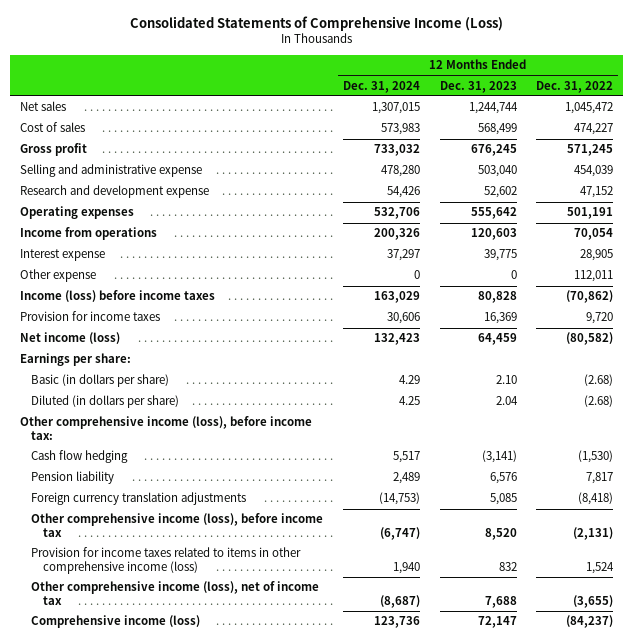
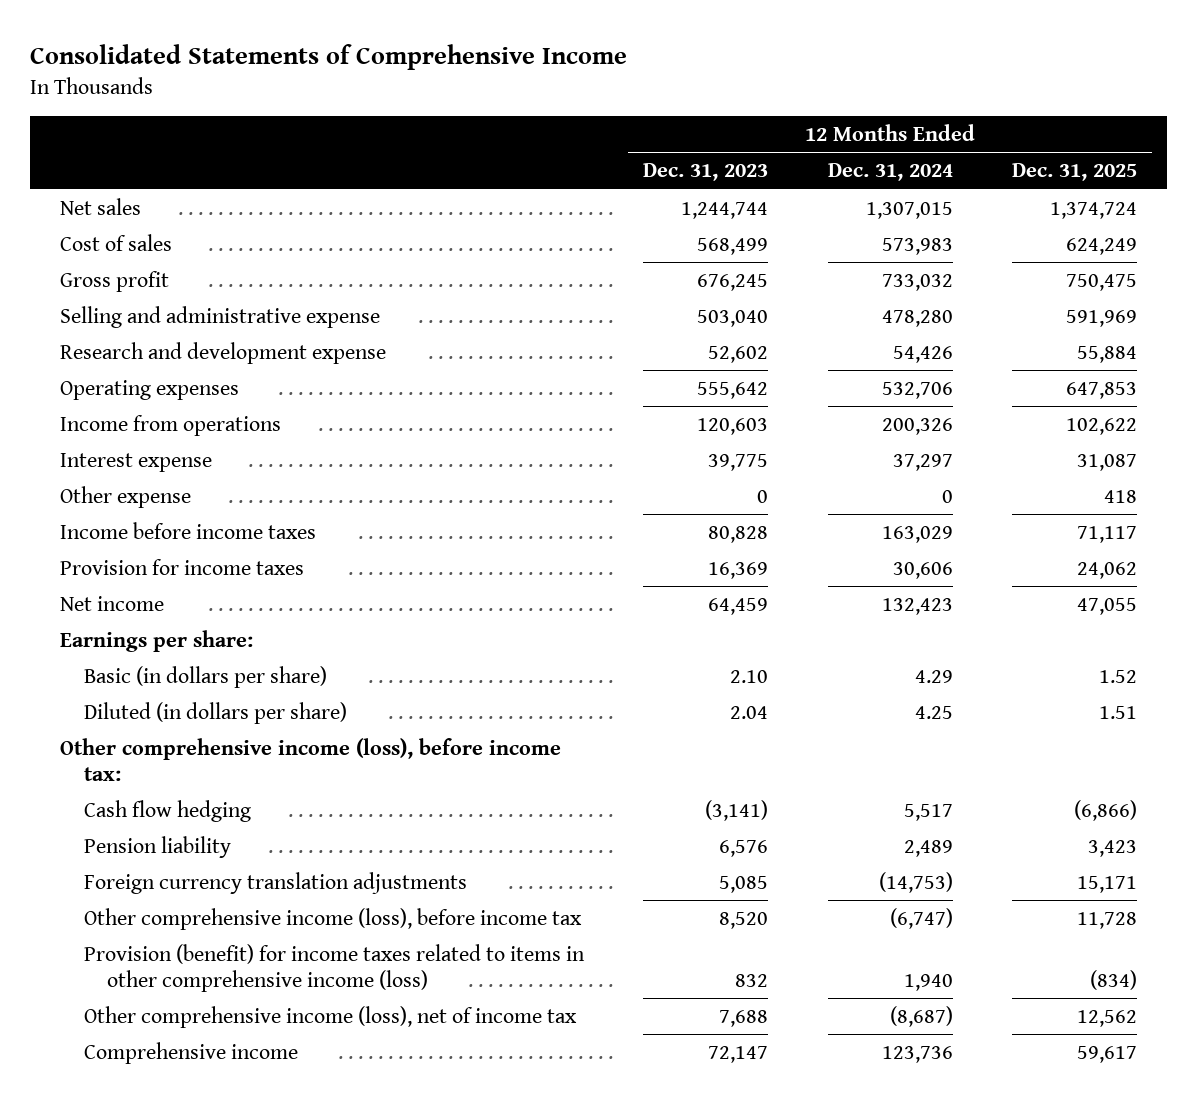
[129,15,503,31] Consolidated Statements of Comprehensive Income (Loss) -> [30,44,628,71] Consolidated Statements of Comprehensive Income
[536,80,614,93] Dec. 31, 2022 -> none
none -> [1011,163,1137,182] Dec. 31, 2025
[20,290,216,303] Income (loss) before income taxes -> [59,521,316,539] Income before income taxes
[20,332,121,345] Net income (loss) -> [59,595,164,611] Net income
[31,547,302,574] Provision for income taxes related to items in other comprehensive income (loss) -> [83,943,585,993] Provision (benefit) for income taxes related to items in other comprehensive income (loss)
[31,615,201,629] Comprehensive income (loss) -> [83,1041,298,1064] Comprehensive income

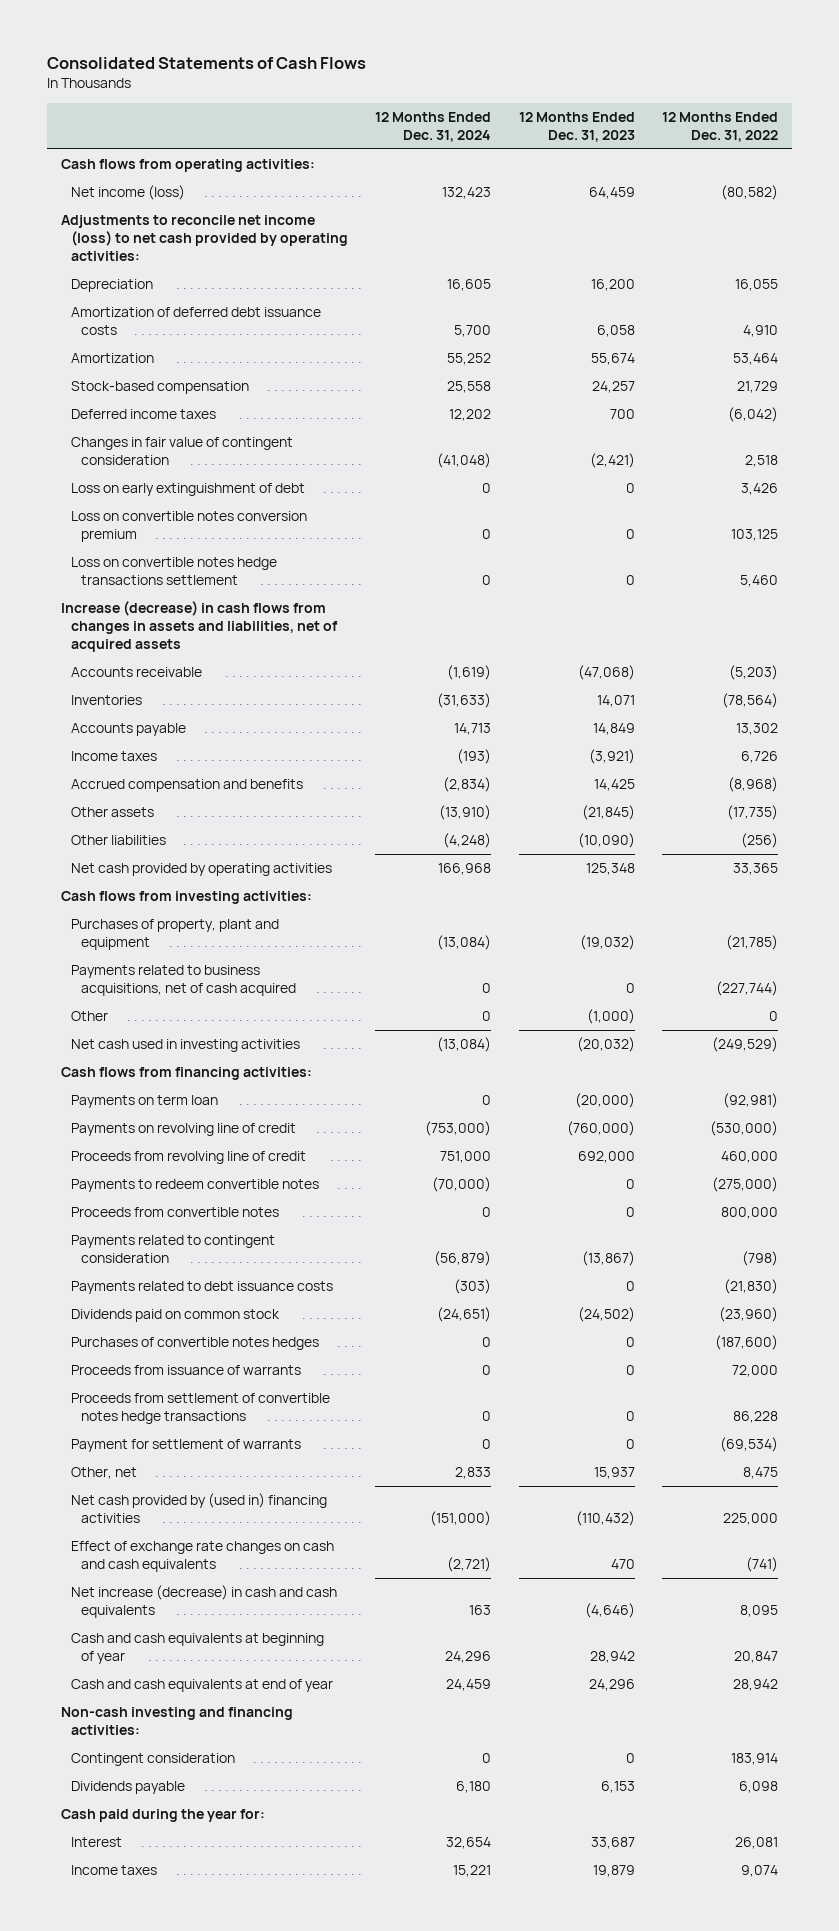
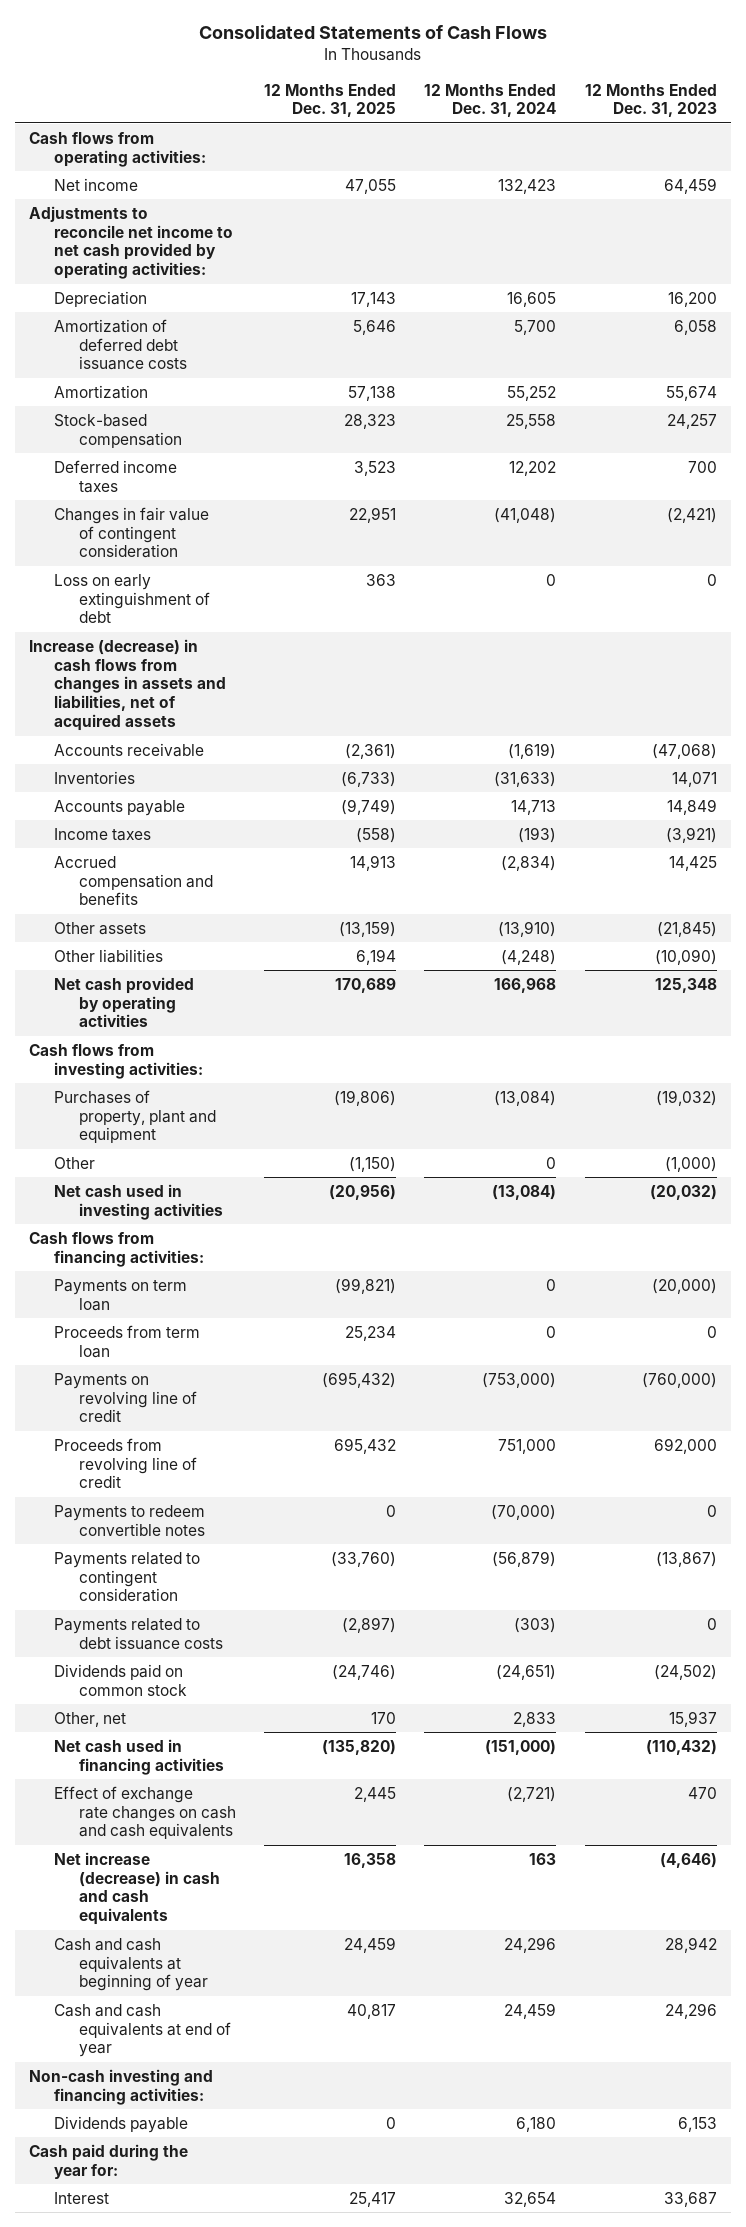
[662,111,779,142] 12 Months Ended Dec. 31, 2022 -> none
none -> [264,83,397,118] 12 Months Ended Dec. 31, 2025
[70,185,185,201] Net income (loss) -> [54,177,139,191] Net income
[60,215,348,262] Adjustments to reconcile net income (loss) to net cash provided by operating activities: -> [29,205,234,280] Adjustments to reconcile net income to net cash provided by operating activities:
[70,511,307,543] Loss on convertible notes conversion premium -> none
[70,557,277,586] Loss on convertible notes hedge transactions settlement -> none
[70,965,296,997] Payments related to business acquisitions, net of cash acquired -> none
none -> [54,1324,201,1358] Proceeds from term loan
[70,1207,279,1218] Proceeds from convertible notes -> none
[70,1337,319,1351] Purchases of convertible notes hedges -> none
[70,1365,301,1376] Proceeds from issuance of warrants -> none
[70,1393,330,1425] Proceeds from settlement of convertible notes hedge transactions -> none
[70,1439,301,1453] Payment for settlement of warrants -> none
[70,1493,327,1524] Net cash provided by (used in) financing activities -> [54,1738,224,1775] Net cash used in financing activities
[70,1753,235,1767] Contingent consideration -> none
[70,1865,157,1876] Income taxes -> none

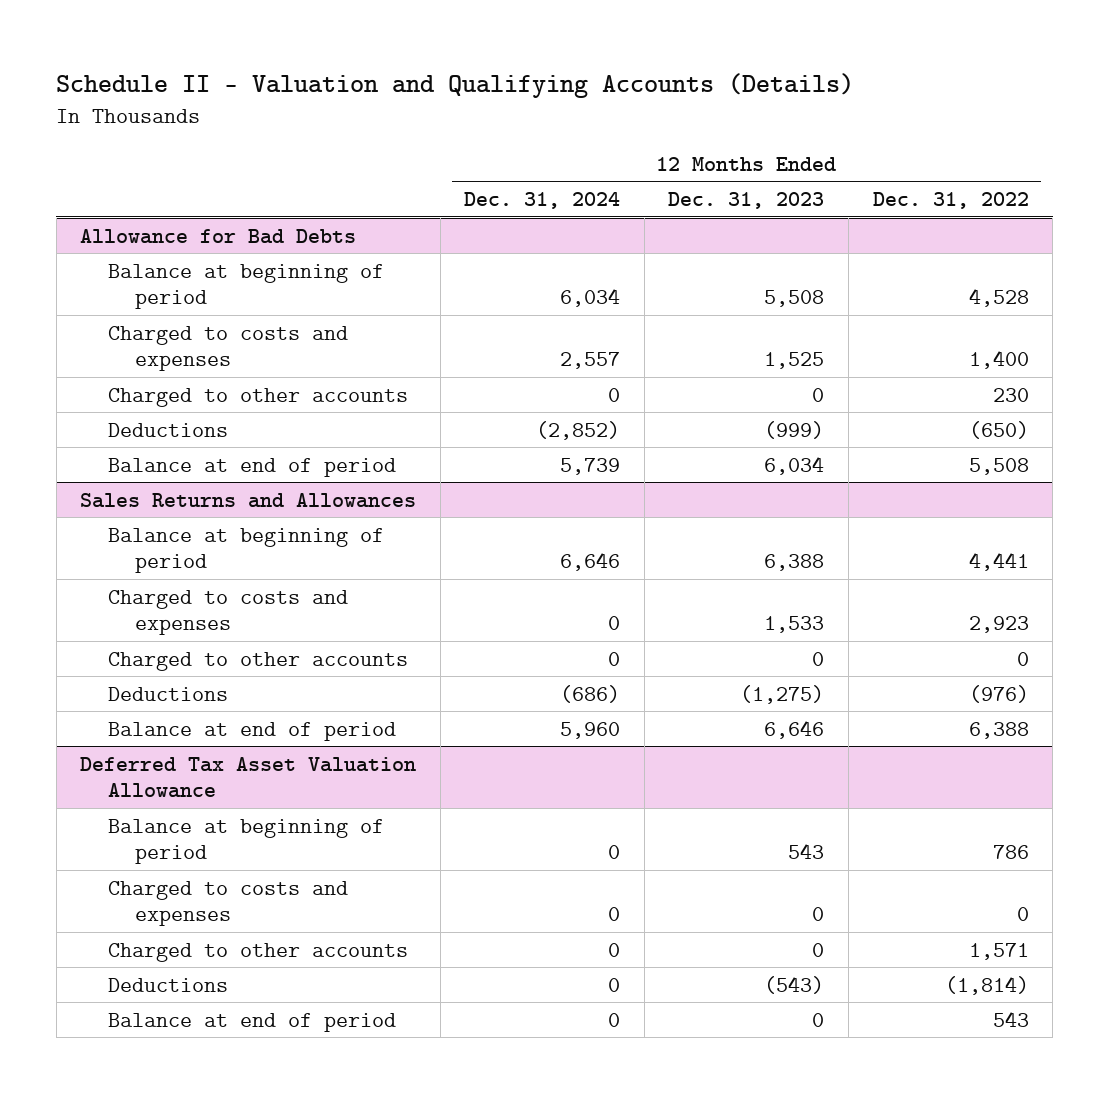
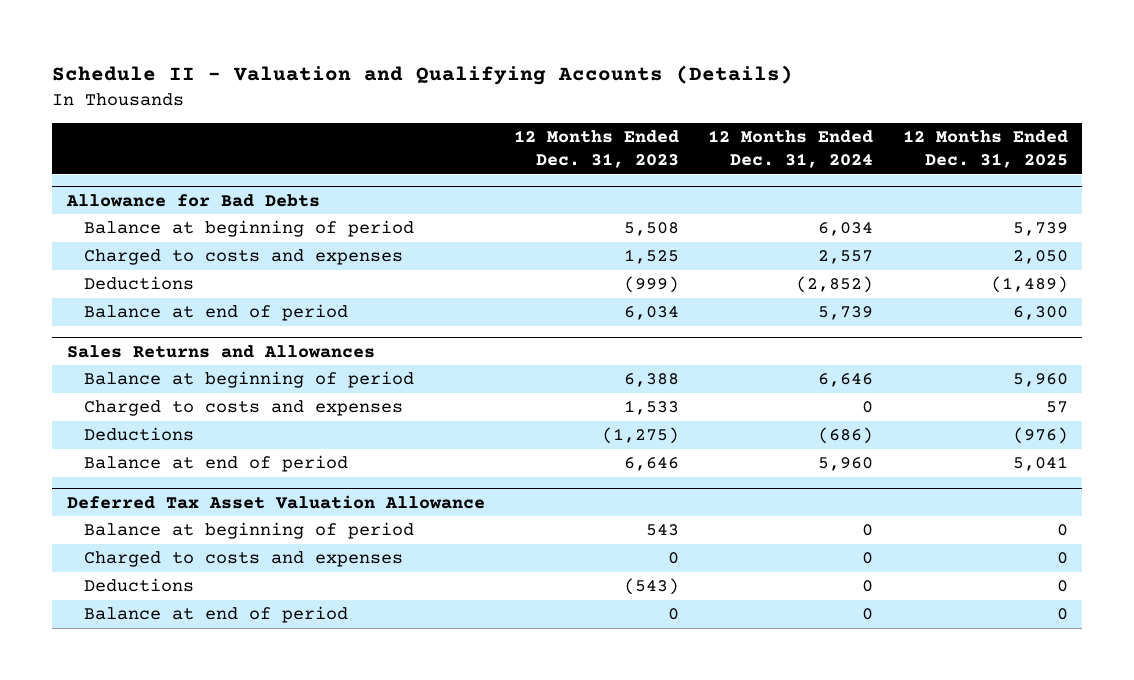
[872,192,1029,210] Dec. 31, 2022 -> none
none -> [902,130,1068,169] 12 Months Ended Dec. 31, 2025
[107,387,408,407] Charged to other accounts -> none
[107,651,408,671] Charged to other accounts -> none
[107,942,408,962] Charged to other accounts -> none

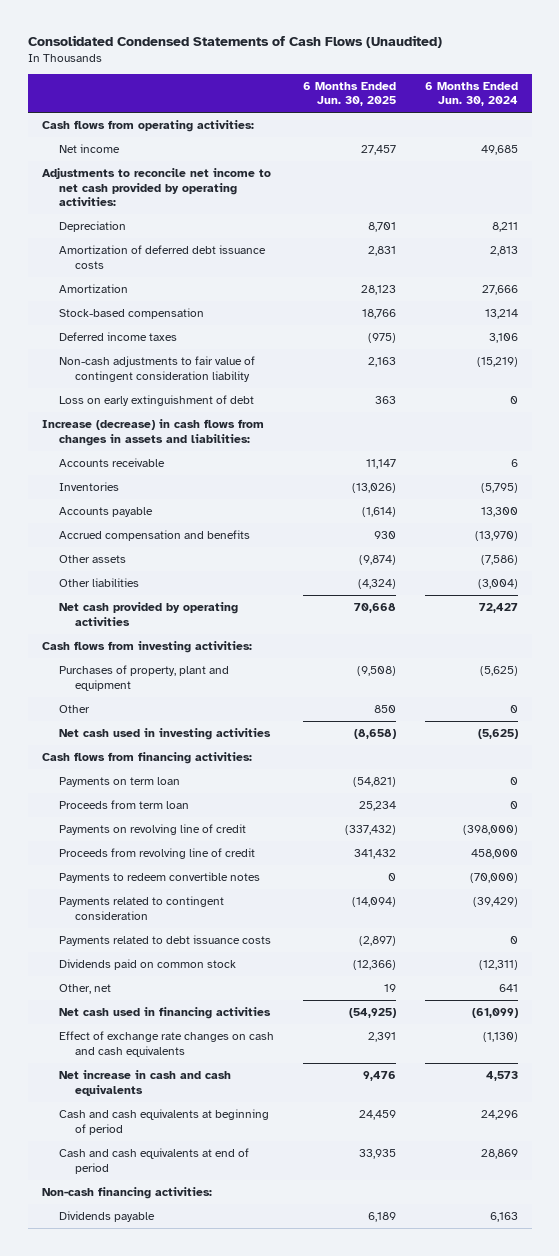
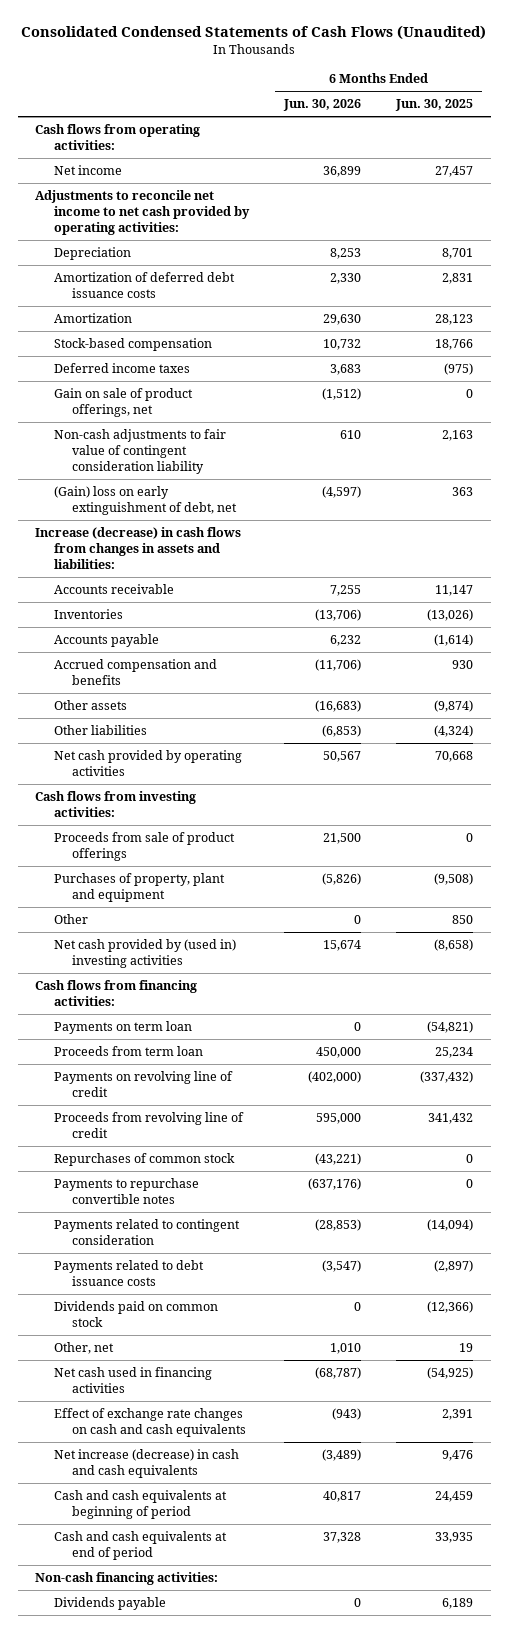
[424,81,518,107] 6 Months Ended Jun. 30, 2024 -> none
none -> [282,99,361,112] Jun. 30, 2026
none -> [53,388,193,417] Gain on sale of product offerings, net
[58,394,254,406] Loss on early extinguishment of debt -> [53,486,238,515] (Gain) loss on early extinguishment of debt, net
none -> [53,832,235,861] Proceeds from sale of product offerings
[58,727,271,740] Net cash used in investing activities -> [53,939,236,968] Net cash provided by (used in) investing activities
none -> [53,1153,235,1167] Repurchases of common stock
[58,871,260,883] Payments to redeem convertible notes -> [53,1178,199,1204] Payments to repurchase convertible notes
[58,1069,231,1096] Net increase in cash and cash equivalents -> [53,1449,239,1478] Net increase (decrease) in cash and cash equivalents

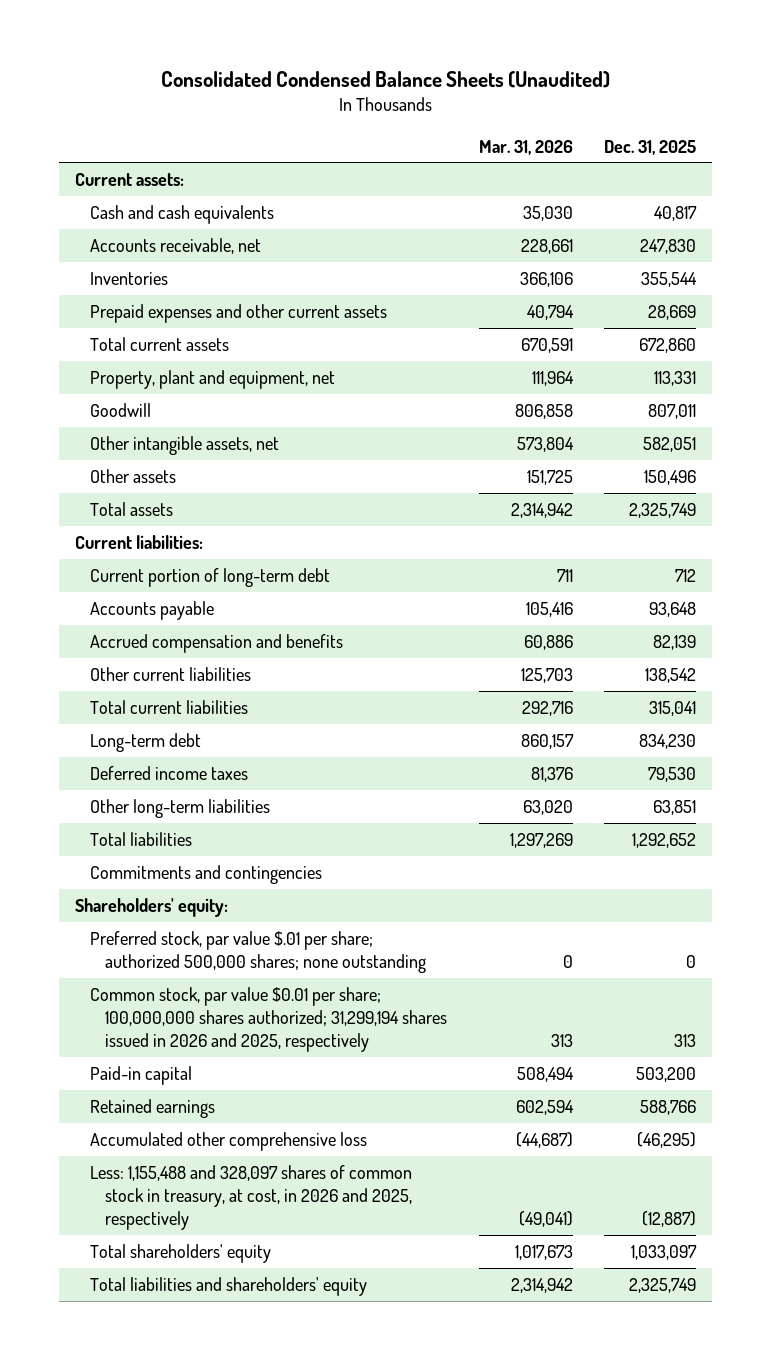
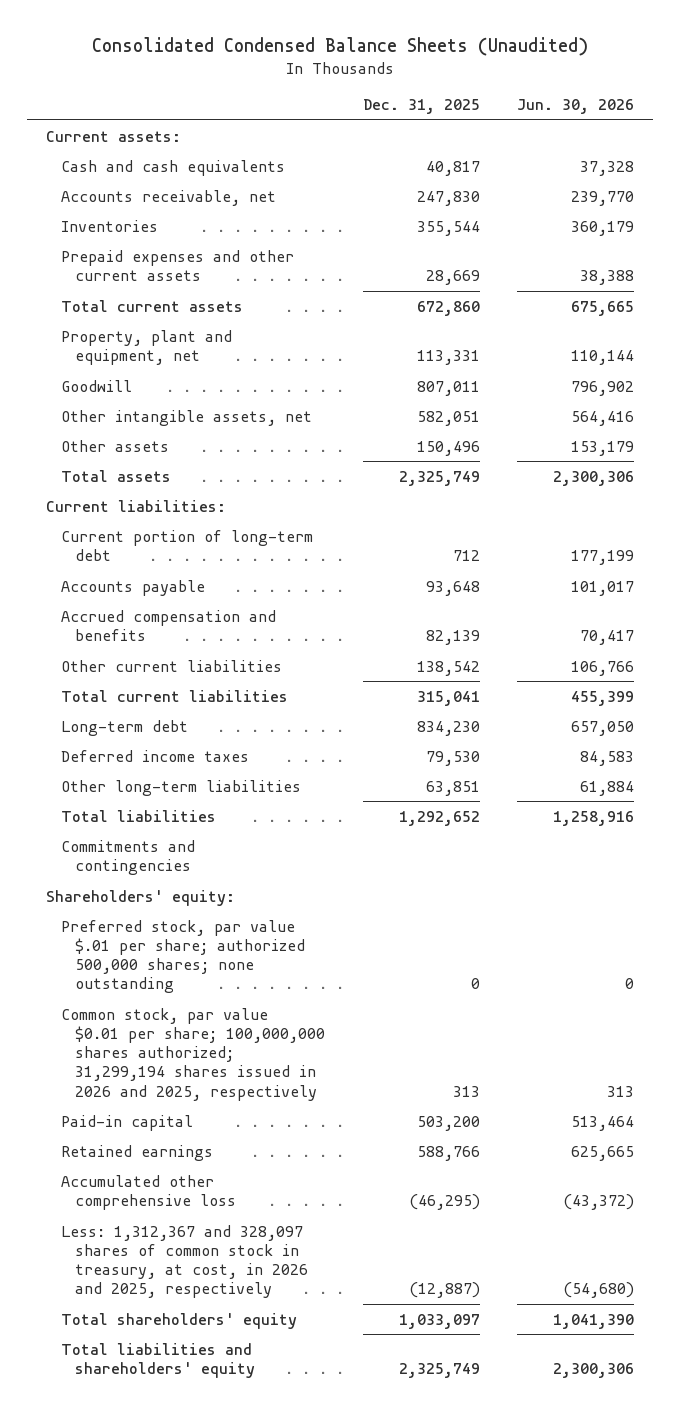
[478,139,573,155] Mar. 31, 2026 -> none
none -> [517,99,635,115] Jun. 30, 2026
[89,1165,412,1230] Less: 1,155,488 and 328,097 shares of common stock in treasury, at cost, in 2026 and 2025, respectively -> [60,1224,309,1299] Less: 1,312,367 and 328,097 shares of common stock in treasury, at cost, in 2026 and 2025, respectively

